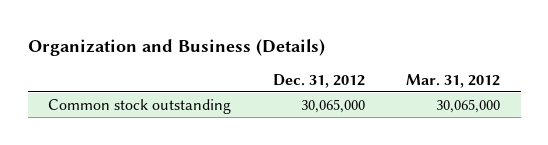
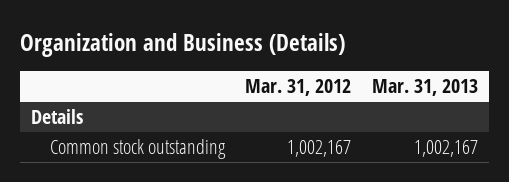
[272,74,365,89] Dec. 31, 2012 -> none
none -> [372,79,479,97] Mar. 31, 2013
none -> [30,109,83,125] Details
[435,99,500,114] 30,065,000 -> [287,140,352,158] 1,002,167

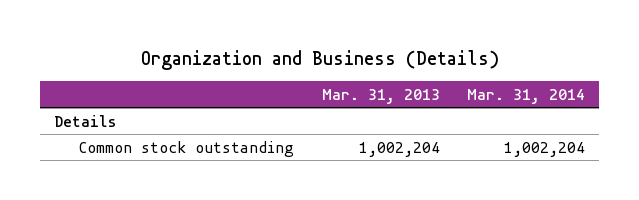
[245,79,352,97] Mar. 31, 2012 -> none
none -> [467,88,586,104] Mar. 31, 2014
[414,140,479,158] 1,002,167 -> [358,141,440,157] 1,002,204

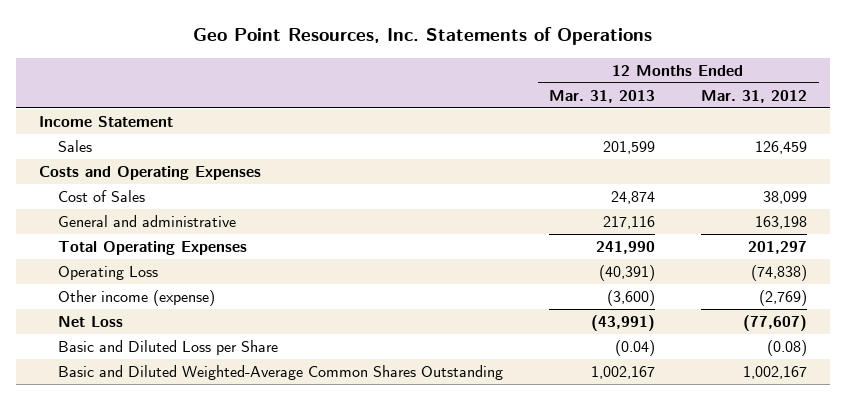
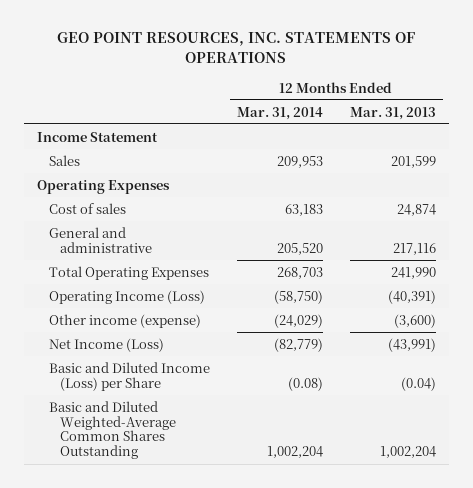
[193,27,653,46] Geo Point Resources, Inc. Statements of Operations -> [57,32,416,64] GEO POINT RESOURCES, INC. STATEMENTS OF OPERATIONS
[701,89,808,103] Mar. 31, 2012 -> none
none -> [236,106,323,120] Mar. 31, 2014
[39,166,262,181] Costs and Operating Expenses -> [37,179,171,194] Operating Expenses
[58,190,146,203] Cost of Sales -> [48,202,126,214] Cost of sales
[58,266,159,281] Operating Loss -> [48,289,205,304] Operating Income (Loss)
[58,316,124,328] Net Loss -> [48,337,164,352] Net Income (Loss)
[58,340,279,356] Basic and Diluted Loss per Share -> [48,361,210,391] Basic and Diluted Income (Loss) per Share
[591,366,656,380] 1,002,167 -> [379,446,436,459] 1,002,204

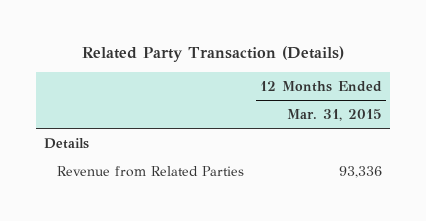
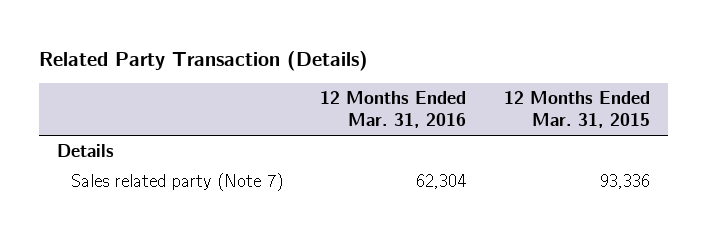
none -> [320,91,467,128] 12 Months Ended Mar. 31, 2016
[56,165,244,177] Revenue from Related Parties -> [70,173,283,192] Sales related party (Note 7)

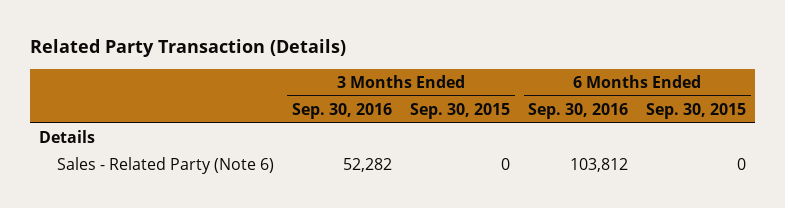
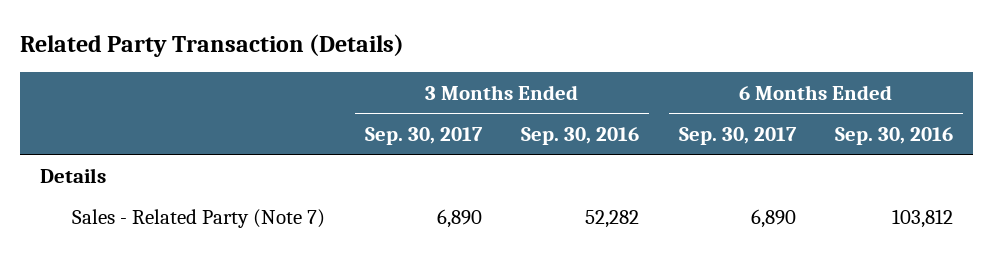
[410,102,511,119] Sep. 30, 2015 -> none
[646,102,747,119] Sep. 30, 2015 -> none
none -> [364,126,483,145] Sep. 30, 2017
none -> [678,126,797,145] Sep. 30, 2017
[56,156,274,174] Sales - Related Party (Note 6) -> [72,209,326,229] Sales - Related Party (Note 7)

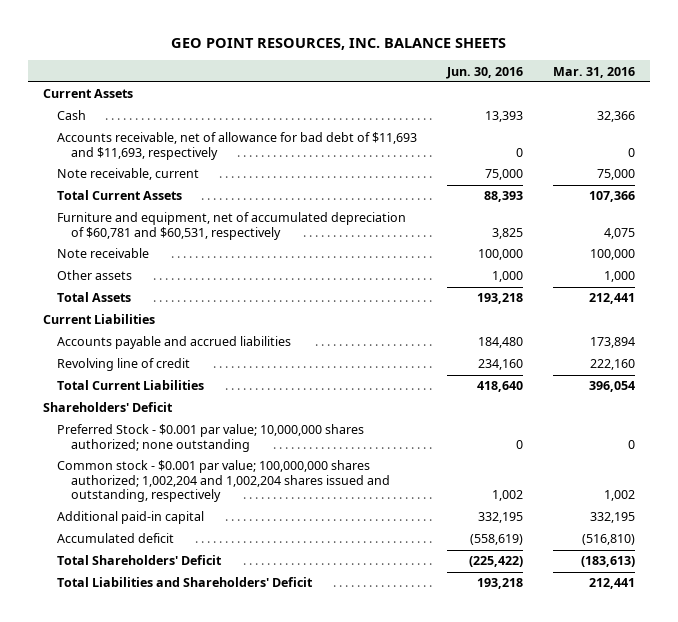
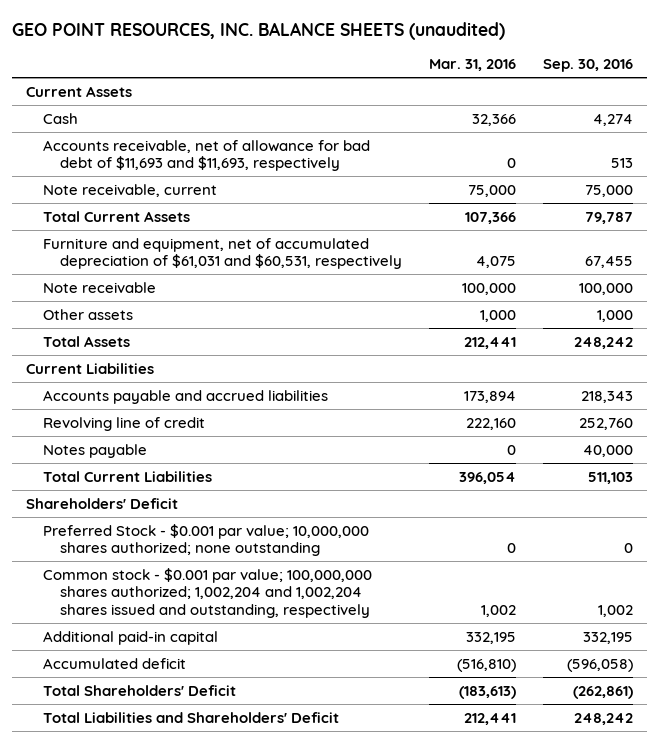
[171,37,507,50] GEO POINT RESOURCES, INC. BALANCE SHEETS -> [12,21,506,40] GEO POINT RESOURCES, INC. BALANCE SHEETS (unaudited)
[445,66,523,79] Jun. 30, 2016 -> none
none -> [543,59,634,73] Sep. 30, 2016
[56,212,406,240] Furniture and equipment, net of accumulated depreciation of $60,781 and $60,531, respectively -> [43,237,403,270] Furniture and equipment, net of accumulated depreciation of $61,031 and $60,531, respectively
none -> [43,443,148,458] Notes payable

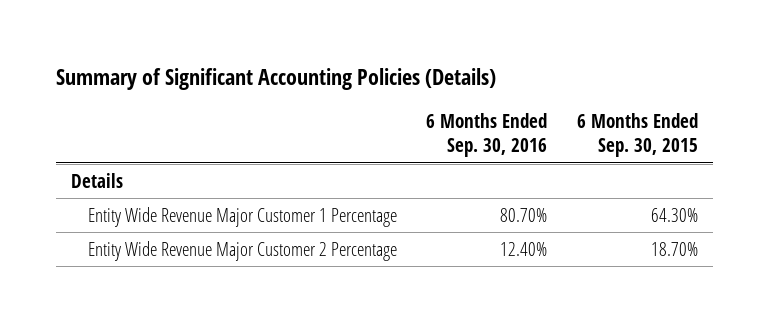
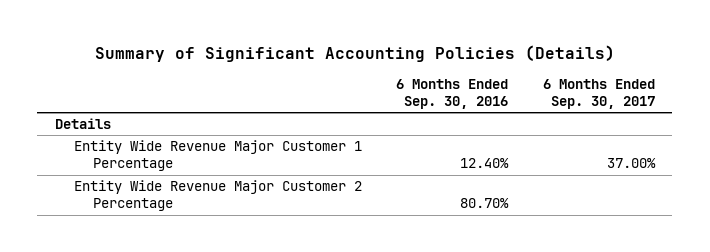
[577,113,699,158] 6 Months Ended Sep. 30, 2015 -> none
none -> [543,78,656,110] 6 Months Ended Sep. 30, 2017
[500,207,548,222] 80.70% -> [460,158,510,169] 12.40%
[500,241,548,256] 12.40% -> [460,198,510,209] 80.70%

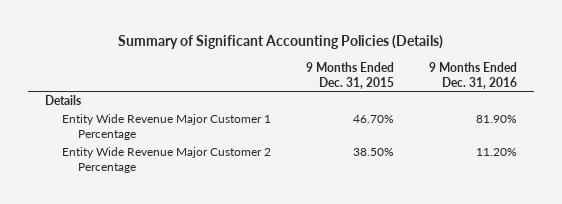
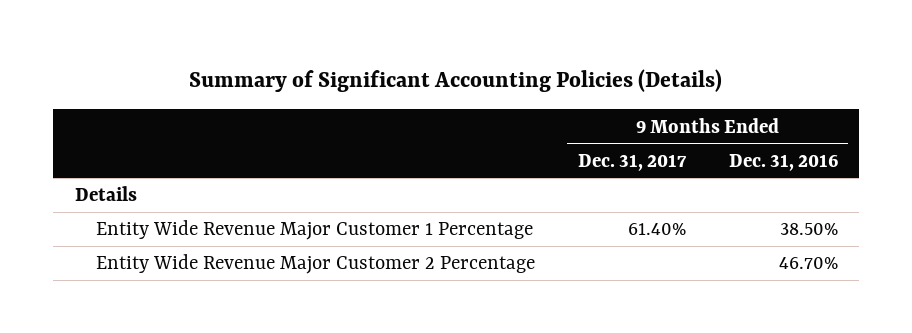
[305,61,394,89] 9 Months Ended Dec. 31, 2015 -> none
none -> [577,153,687,171] Dec. 31, 2017
[475,115,517,124] 81.90% -> [779,223,838,236] 38.50%
[475,148,517,157] 11.20% -> [778,257,838,270] 46.70%

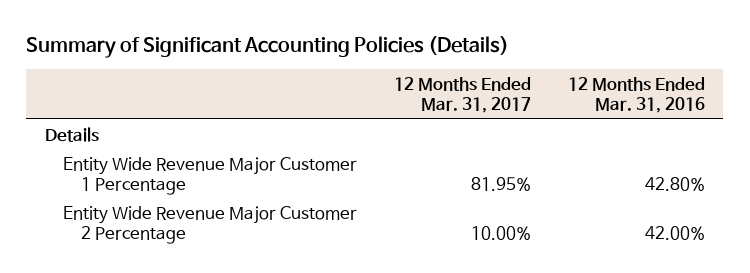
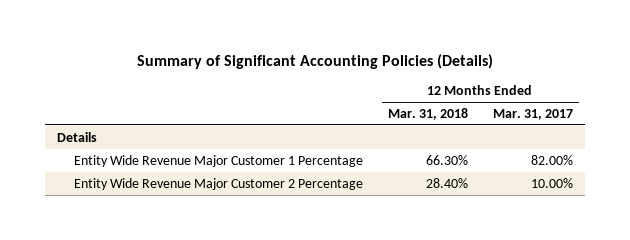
[567,76,705,114] 12 Months Ended Mar. 31, 2016 -> none
none -> [387,107,468,120] Mar. 31, 2018
[470,176,531,191] 81.95% -> [530,154,573,165] 82.00%

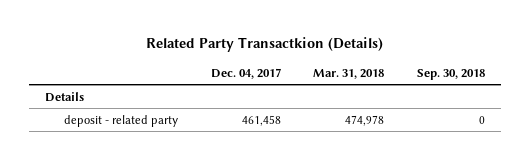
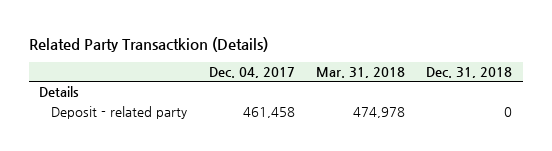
[416,68,485,80] Sep. 30, 2018 -> none
none -> [426,66,513,78] Dec. 31, 2018
[64,114,179,127] deposit - related party -> [51,106,188,120] Deposit - related party

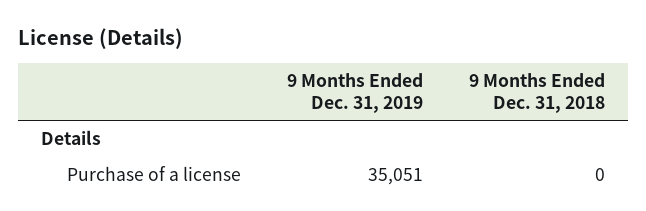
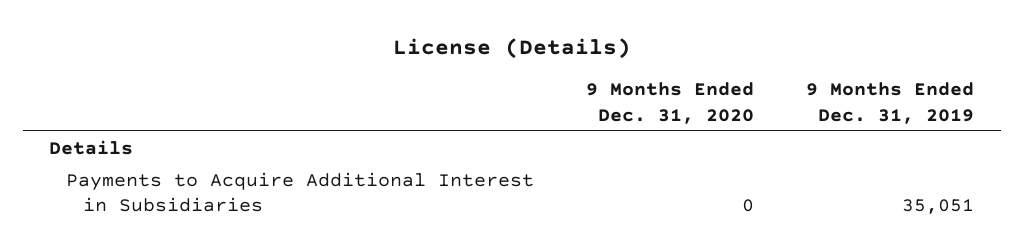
[468,72,605,113] 9 Months Ended Dec. 31, 2018 -> none
none -> [586,82,755,125] 9 Months Ended Dec. 31, 2020
[66,166,241,182] Purchase of a license -> [66,171,535,213] Payments to Acquire Additional Interest in Subsidiaries

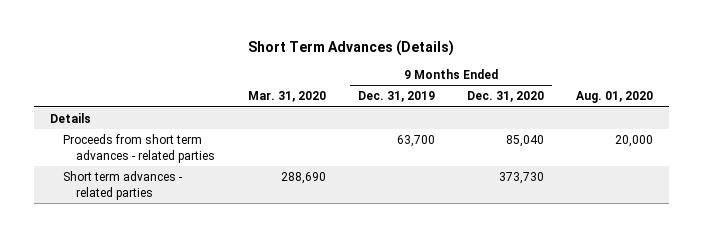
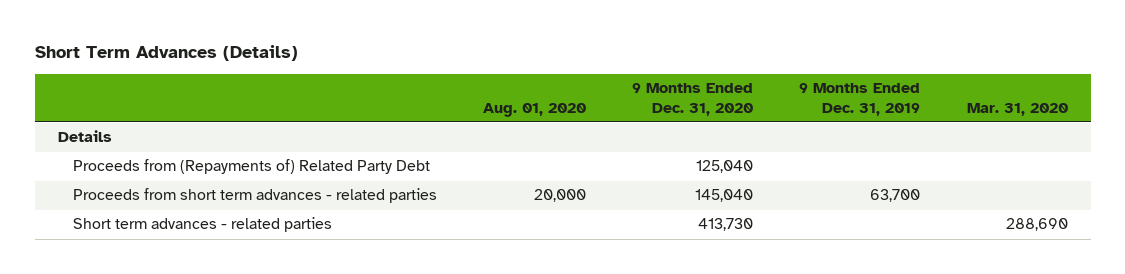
none -> [73,159,431,175] Proceeds from (Repayments of) Related Party Debt
[505,134,544,147] 85,040 -> [695,189,754,203] 145,040
[498,171,544,184] 373,730 -> [698,218,754,232] 413,730

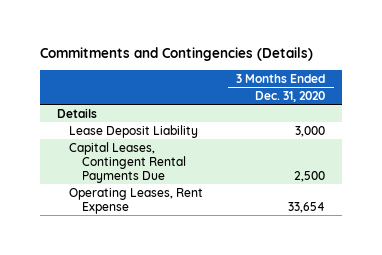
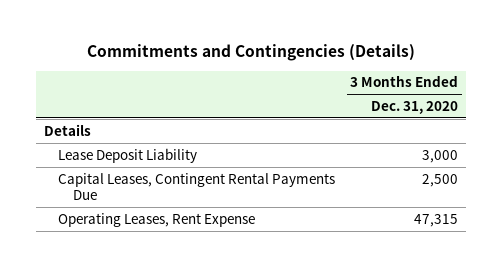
[288,201,326,213] 33,654 -> [414,213,459,227] 47,315

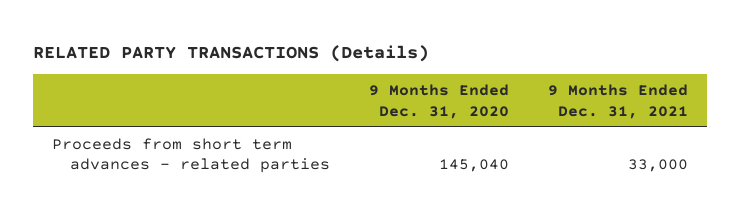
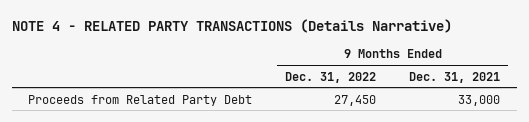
[32,44,429,62] RELATED PARTY TRANSACTIONS (Details) -> [11,18,452,33] NOTE 4 - RELATED PARTY TRANSACTIONS (Details Narrative)
[368,83,509,119] 9 Months Ended Dec. 31, 2020 -> none
none -> [285,71,377,83] Dec. 31, 2022
[52,137,330,174] Proceeds from short term advances - related parties -> [28,94,253,106] Proceeds from Related Party Debt

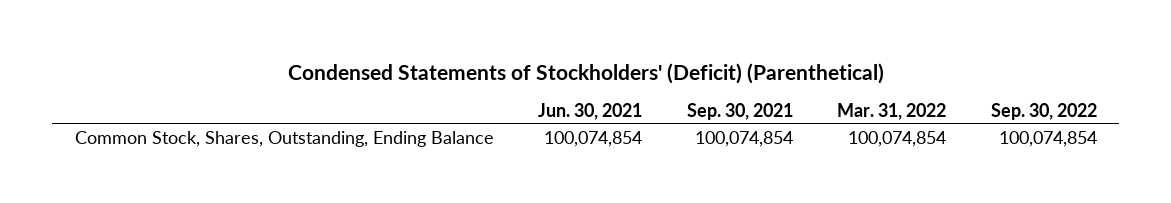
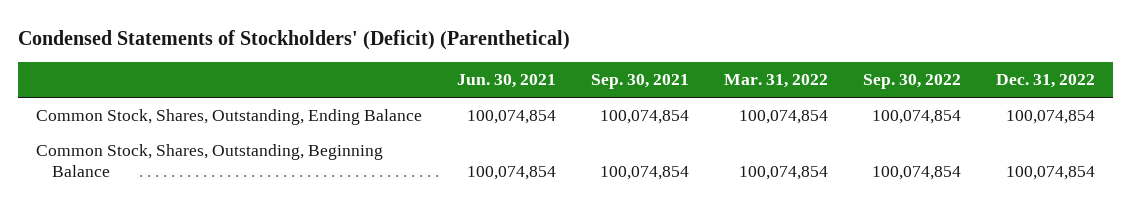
none -> [996,74,1096,89] Dec. 31, 2022
none -> [35,144,383,178] Common Stock, Shares, Outstanding, Beginning Balance

